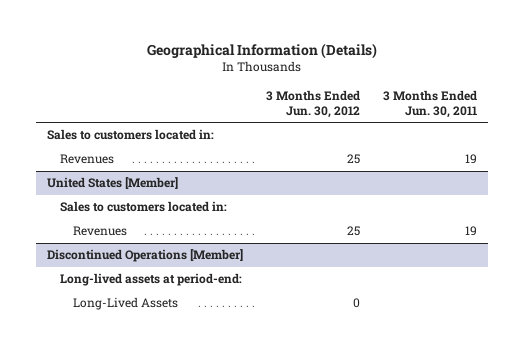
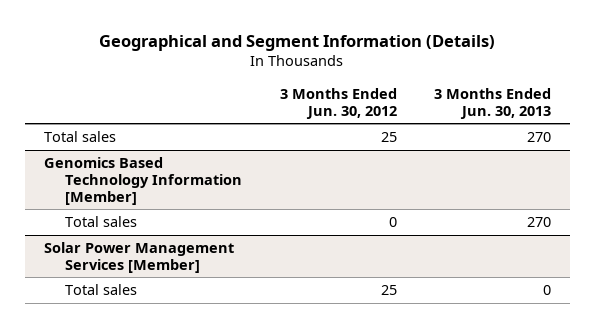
[147,42,378,59] Geographical Information (Details) -> [99,35,496,52] Geographical and Segment Information (Details)
[382,89,477,119] 3 Months Ended Jun. 30, 2011 -> none
none -> [434,87,552,119] 3 Months Ended Jun. 30, 2013
[47,129,215,141] Sales to customers located in: -> none
[47,177,179,190] United States [Member] -> none
[60,201,228,213] Sales to customers located in: -> none
[73,226,128,237] Revenues -> none
[47,249,244,263] Discontinued Operations [Member] -> none
[60,273,243,287] Long-lived assets at period-end: -> none
[73,297,179,311] Long-Lived Assets -> none
[60,154,115,165] Revenues -> [43,130,116,142] Total sales
none -> [43,156,242,205] Genomics Based Technology Information [Member]
none -> [64,215,137,227] Total sales
none -> [43,241,234,273] Solar Power Management Services [Member]
none -> [64,283,137,295] Total sales

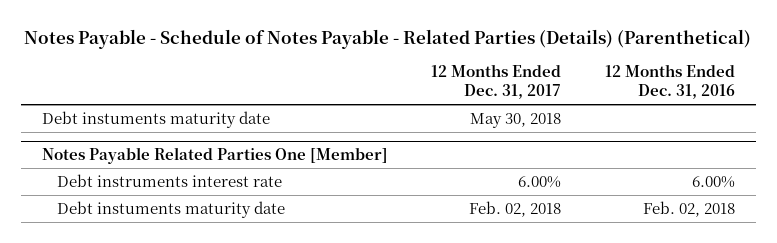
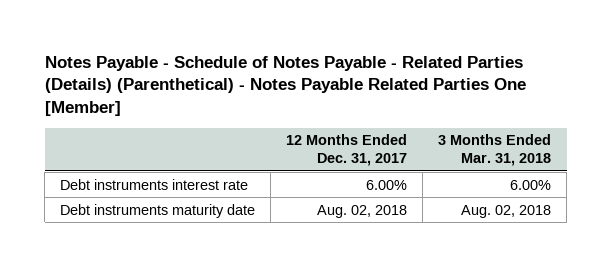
[24,28,752,49] Notes Payable - Schedule of Notes Payable - Related Parties (Details) (Parenthetical) -> [44,55,526,117] Notes Payable - Schedule of Notes Payable - Related Parties (Details) (Parenthetical) - Notes Payable Related Parties One [Member]
[604,64,735,100] 12 Months Ended Dec. 31, 2016 -> none
none -> [438,134,552,167] 3 Months Ended Mar. 31, 2018
[42,110,271,128] Debt instuments maturity date -> none
[42,147,389,165] Notes Payable Related Parties One [Member] -> none
[56,200,285,218] Debt instuments maturity date -> [60,203,256,218] Debt instruments maturity date
[469,200,562,217] Feb. 02, 2018 -> [317,204,408,218] Aug. 02, 2018

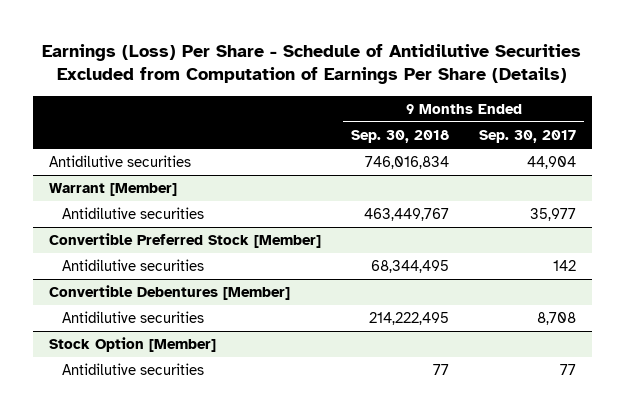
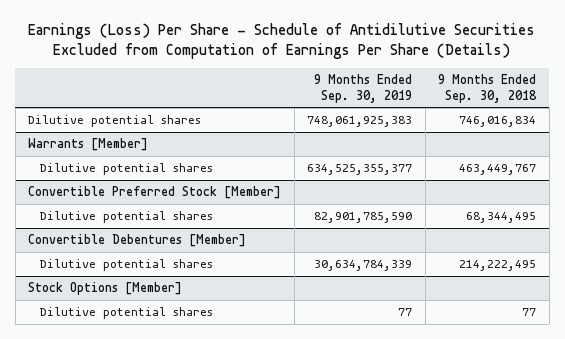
[479,130,577,144] Sep. 30, 2017 -> none
none -> [314,74,413,103] 9 Months Ended Sep. 30, 2019
[48,155,191,168] Antidilutive securities -> [28,115,202,128] Dilutive potential shares
[48,183,177,197] Warrant [Member] -> [28,138,149,152] Warrants [Member]
[61,207,204,220] Antidilutive securities -> [39,163,213,176] Dilutive potential shares
[61,259,204,272] Antidilutive securities -> [39,211,213,224] Dilutive potential shares
[61,311,204,324] Antidilutive securities -> [39,259,213,272] Dilutive potential shares
[48,337,216,353] Stock Option [Member] -> [28,282,183,296] Stock Options [Member]
[61,363,204,376] Antidilutive securities -> [39,307,213,320] Dilutive potential shares

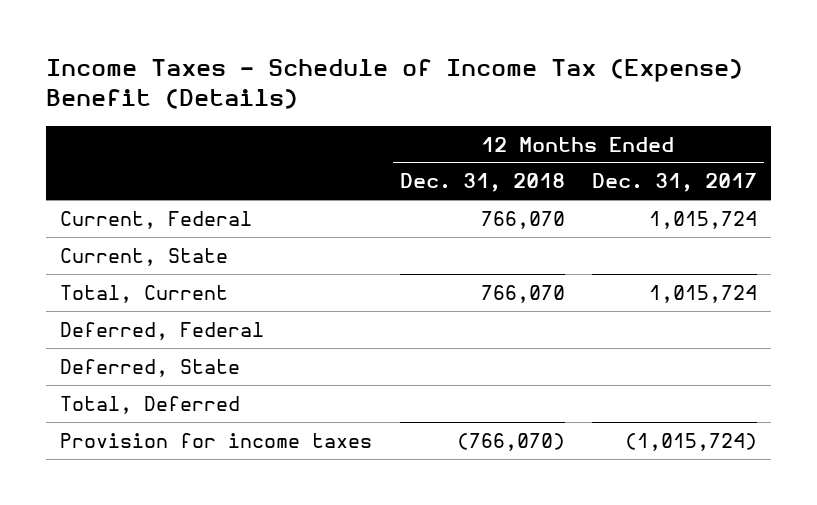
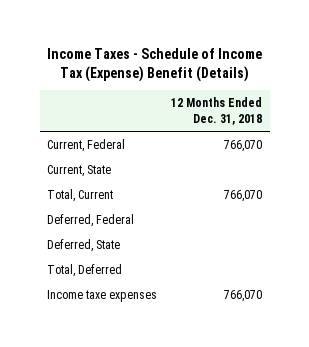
[592,173,758,193] Dec. 31, 2017 -> none
[59,432,372,448] Provision for income taxes -> none
none -> [47,290,158,303] Income taxe expenses

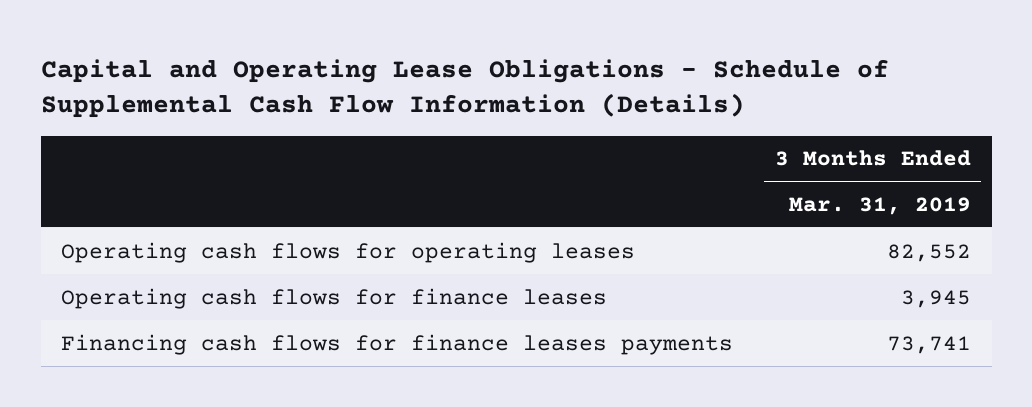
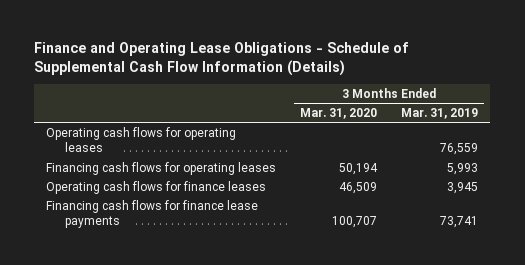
[40,58,889,119] Capital and Operating Lease Obligations - Schedule of Supplemental Cash Flow Information (Details) -> [34,42,410,76] Finance and Operating Lease Obligations - Schedule of Supplemental Cash Flow Information (Details)
none -> [300,107,378,119] Mar. 31, 2020
[886,243,971,262] 82,552 -> [440,143,479,156] 76,559
none -> [46,161,277,175] Financing cash flows for operating leases
[61,333,734,355] Financing cash flows for finance leases payments -> [46,199,259,229] Financing cash flows for finance lease payments

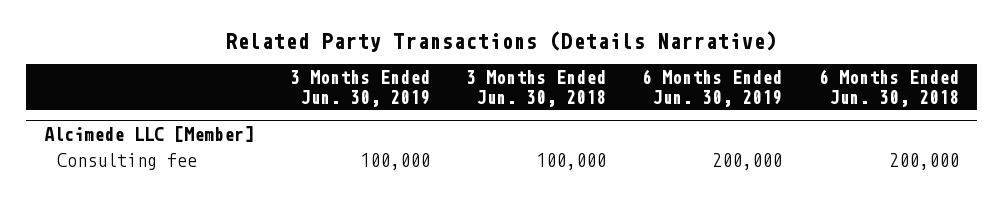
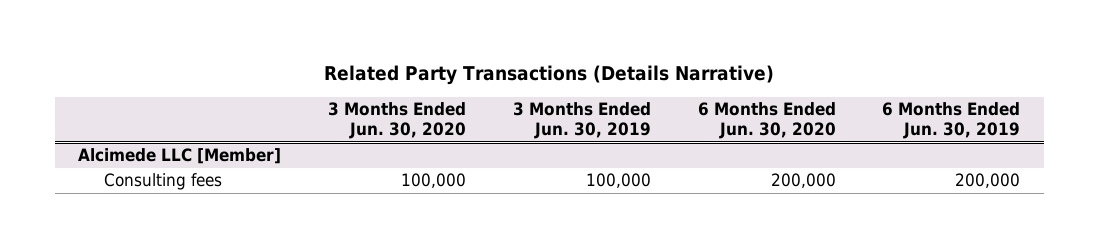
[466,70,607,107] 3 Months Ended Jun. 30, 2018 -> none
[818,69,959,107] 6 Months Ended Jun. 30, 2018 -> none
none -> [328,101,467,140] 3 Months Ended Jun. 30, 2020
none -> [697,101,836,140] 6 Months Ended Jun. 30, 2020
[56,152,197,170] Consulting fee -> [104,173,223,191] Consulting fees

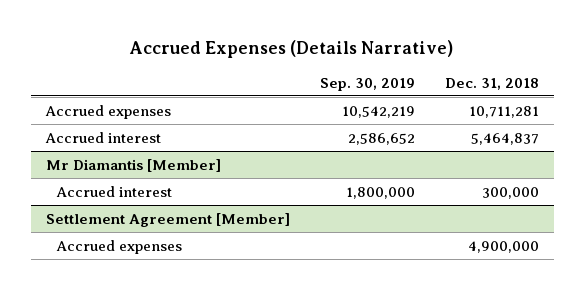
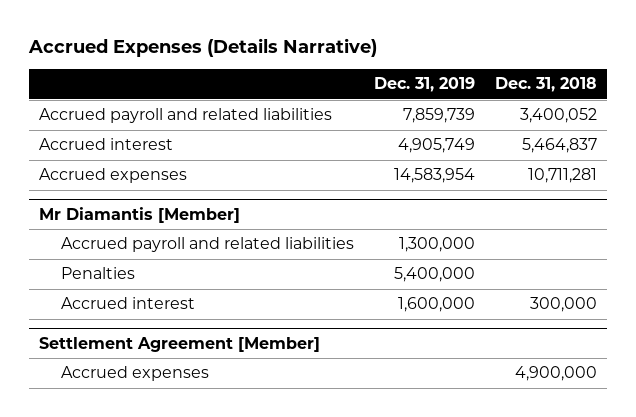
[319,77,415,91] Sep. 30, 2019 -> none
none -> [373,77,475,93] Dec. 31, 2019
none -> [38,108,332,124] Accrued payroll and related liabilities
[44,104,171,119] Accrued expenses -> [38,168,187,184] Accrued expenses
none -> [60,237,354,253] Accrued payroll and related liabilities
none -> [60,267,135,280] Penalties

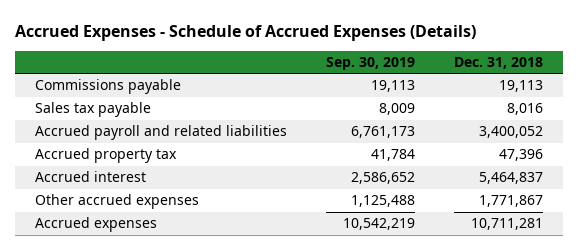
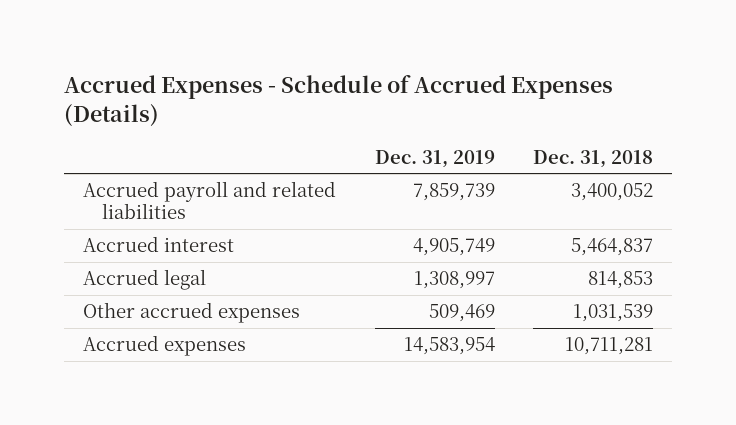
[326,57,416,71] Sep. 30, 2019 -> none
none -> [374,149,495,168] Dec. 31, 2019
[34,79,181,95] Commissions payable -> none
[34,102,151,118] Sales tax payable -> none
[34,148,177,164] Accrued property tax -> none
none -> [83,269,207,291] Accrued legal
[479,195,544,208] 1,771,867 -> [573,304,654,323] 1,031,539

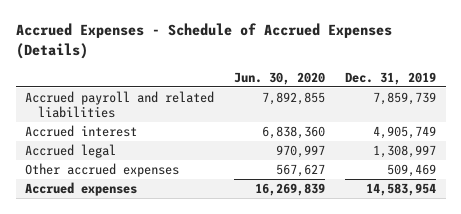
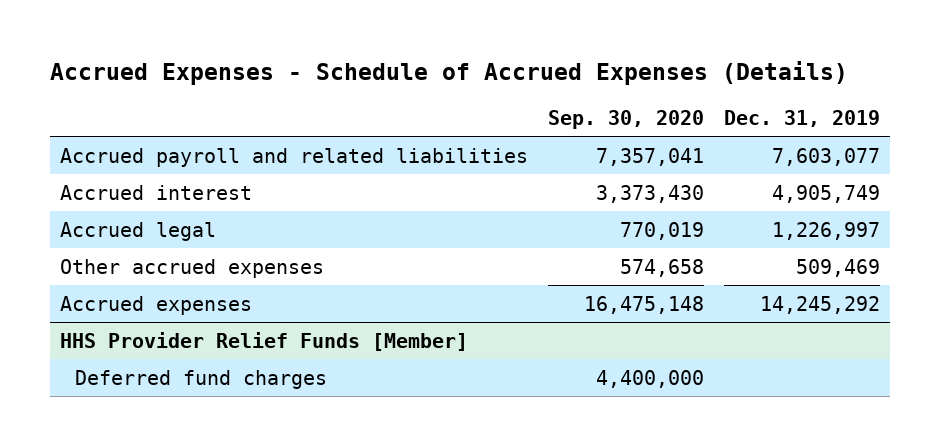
[234,71,326,85] Jun. 30, 2020 -> none
none -> [547,109,704,129] Sep. 30, 2020
[372,91,436,105] 7,859,739 -> [771,147,880,166] 7,603,077
[372,144,436,158] 1,308,997 -> [771,221,880,240] 1,226,997
[365,182,436,196] 14,583,954 -> [759,295,880,314] 14,245,292
none -> [59,331,468,351] HHS Provider Relief Funds [Member]
none -> [75,369,328,389] Deferred fund charges

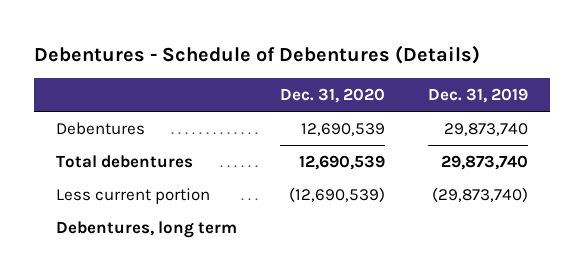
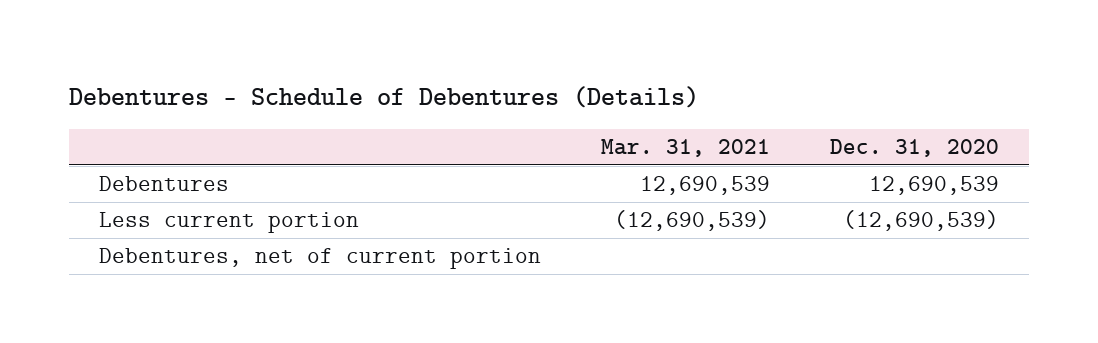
[428,87,529,103] Dec. 31, 2019 -> none
none -> [600,138,770,157] Mar. 31, 2021
[55,155,193,169] Total debentures -> none
[55,221,237,239] Debentures, long term -> [98,248,541,270] Debentures, net of current portion

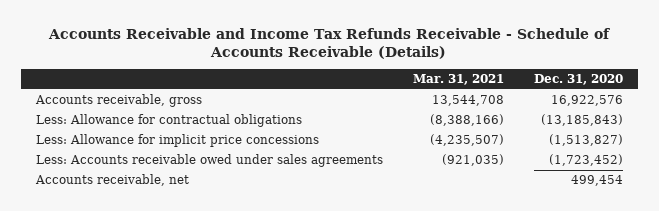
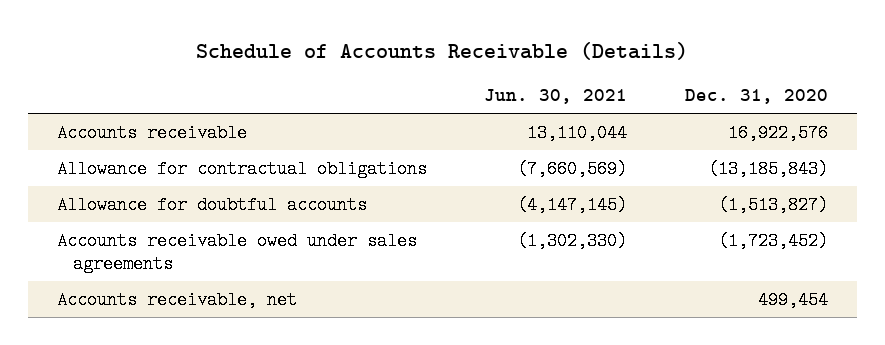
[48,27,611,60] Accounts Receivable and Income Tax Refunds Receivable - Schedule of Accounts Receivable (Details) -> [196,42,689,61] Schedule of Accounts Receivable (Details)
[412,73,504,85] Mar. 31, 2021 -> none
none -> [484,89,628,105] Jun. 30, 2021
[34,94,202,108] Accounts receivable, gross -> [56,123,247,142] Accounts receivable
[35,114,302,128] Less: Allowance for contractual obligations -> [56,159,427,178] Allowance for contractual obligations
[35,134,319,148] Less: Allowance for implicit price concessions -> [56,195,367,214] Allowance for doubtful accounts
[35,154,383,168] Less: Accounts receivable owed under sales agreements -> [56,231,417,273] Accounts receivable owed under sales agreements

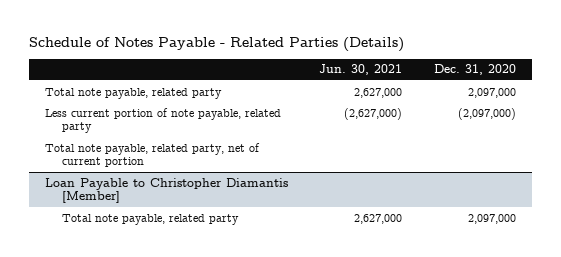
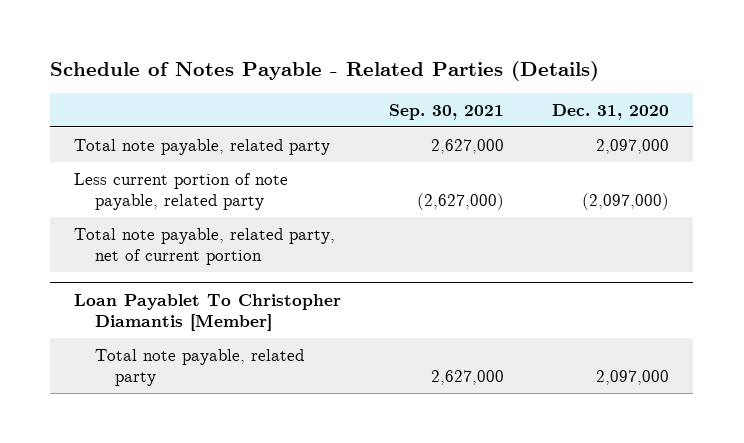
[319,64,403,76] Jun. 30, 2021 -> none
none -> [389,103,505,120] Sep. 30, 2021
[44,177,288,204] Loan Payable to Christopher Diamantis [Member] -> [74,293,342,332] Loan Payablet To Christopher Diamantis [Member]

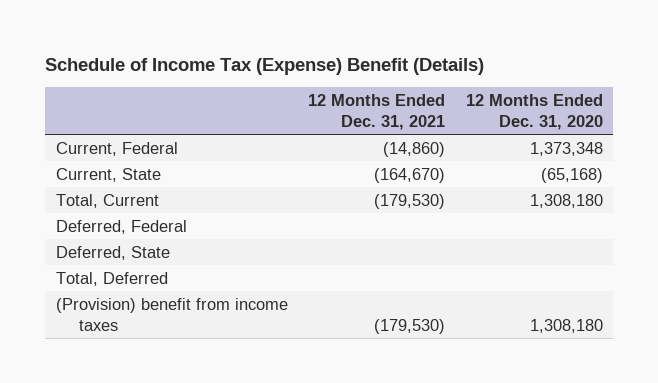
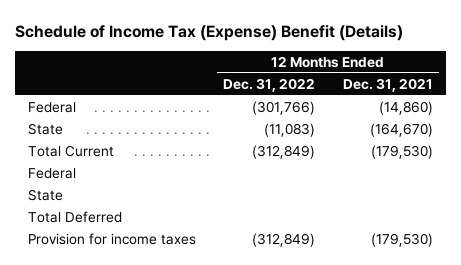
[465,93,603,130] 12 Months Ended Dec. 31, 2020 -> none
none -> [223,77,316,92] Dec. 31, 2022
[55,141,178,156] Current, Federal -> [28,102,77,114] Federal
[55,167,161,182] Current, State -> [28,123,64,136] State
[55,193,159,208] Total, Current -> [28,145,115,158] Total Current
[55,219,187,234] Deferred, Federal -> [28,168,77,180] Federal
[55,245,170,260] Deferred, State -> [28,189,64,202] State
[55,271,168,286] Total, Deferred -> [28,211,123,224] Total Deferred
[55,297,288,331] (Provision) benefit from income taxes -> [28,233,197,246] Provision for income taxes

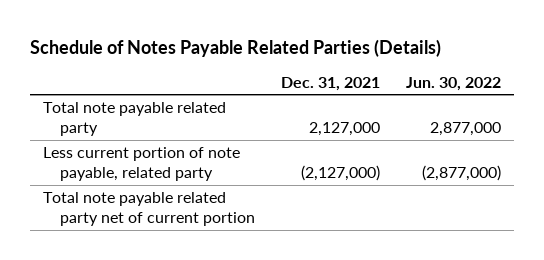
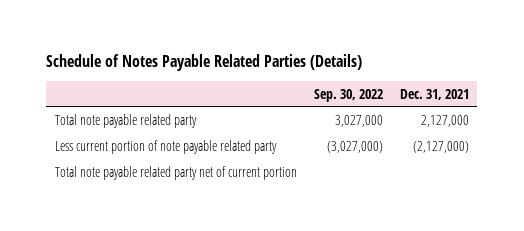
[405,76,501,91] Jun. 30, 2022 -> none
none -> [313,88,383,102] Sep. 30, 2022
[42,146,240,182] Less current portion of note payable, related party -> [54,139,277,154] Less current portion of note payable related party

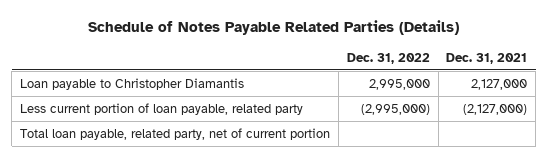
[313,88,383,102] Sep. 30, 2022 -> none
none -> [346,52,430,64] Dec. 31, 2022
[54,113,197,128] Total note payable related party -> [20,77,245,90] Loan payable to Christopher Diamantis
[54,139,277,154] Less current portion of note payable related party -> [20,102,304,115] Less current portion of loan payable, related party
[54,165,297,180] Total note payable related party net of current portion -> [20,127,331,140] Total loan payable, related party, net of current portion

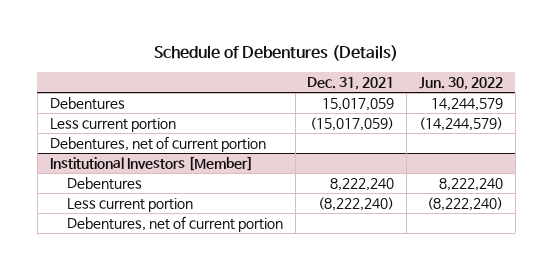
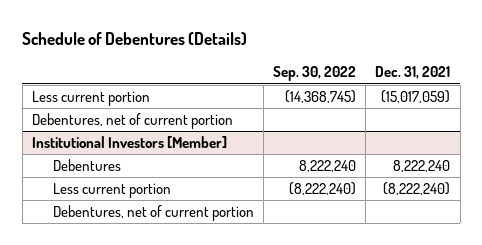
[419,77,504,91] Jun. 30, 2022 -> none
none -> [273,66,357,82] Sep. 30, 2022
[49,96,125,110] Debentures -> none

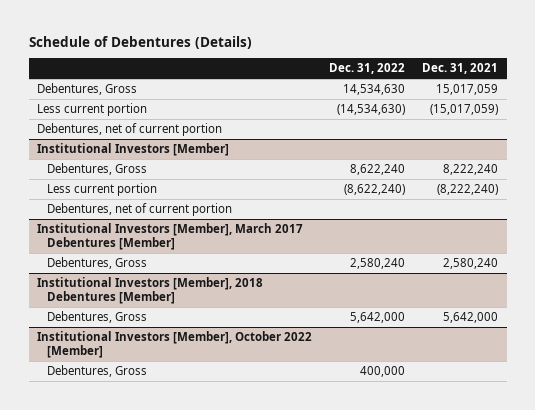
[273,66,357,82] Sep. 30, 2022 -> none
none -> [329,63,406,75] Dec. 31, 2022
none -> [37,83,138,96] Debentures, Gross
[53,159,122,172] Debentures -> [47,163,148,176] Debentures, Gross
none -> [37,223,304,251] Institutional Investors [Member], March 2017 Debentures [Member]
none -> [47,257,148,270] Debentures, Gross
none -> [37,277,264,305] Institutional Investors [Member], 2018 Debentures [Member]
none -> [47,311,148,324] Debentures, Gross
none -> [37,331,313,359] Institutional Investors [Member], October 2022 [Member]
none -> [47,365,148,378] Debentures, Gross

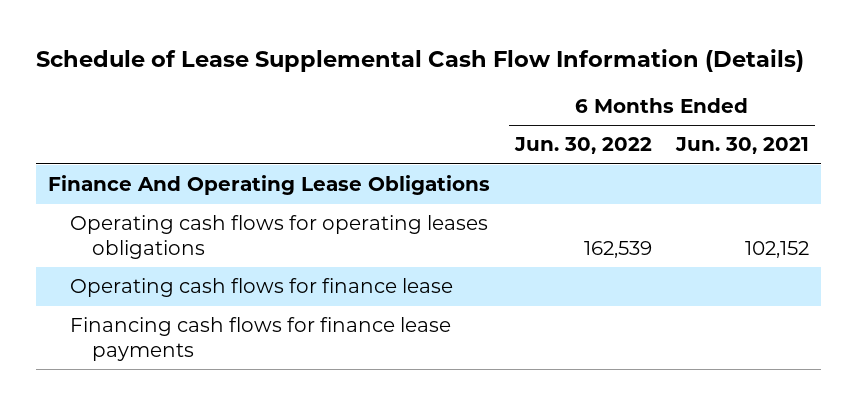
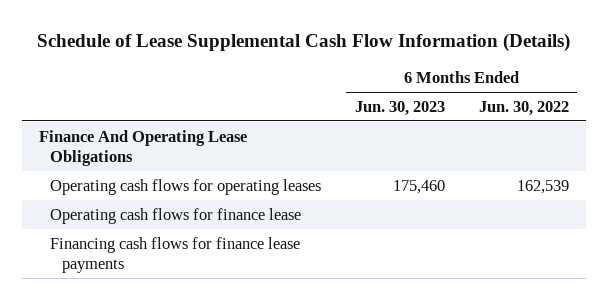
[675,137,810,155] Jun. 30, 2021 -> none
none -> [354,100,445,116] Jun. 30, 2023
[70,215,489,259] Operating cash flows for operating leases obligations -> [50,178,322,195] Operating cash flows for operating leases

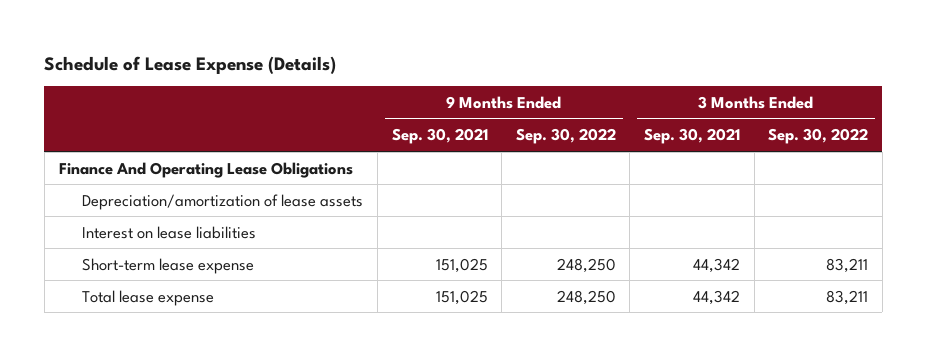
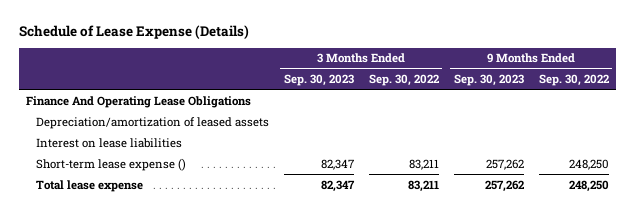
[391,128,488,145] Sep. 30, 2021 -> none
[644,128,741,145] Sep. 30, 2021 -> none
none -> [283,74,354,87] Sep. 30, 2023
none -> [453,74,524,87] Sep. 30, 2023
[82,193,364,210] Depreciation/amortization of lease assets -> [35,116,269,129] Depreciation/amortization of leased assets
[82,257,255,274] Short-term lease expense -> [35,157,186,171] Short-term lease expense ()

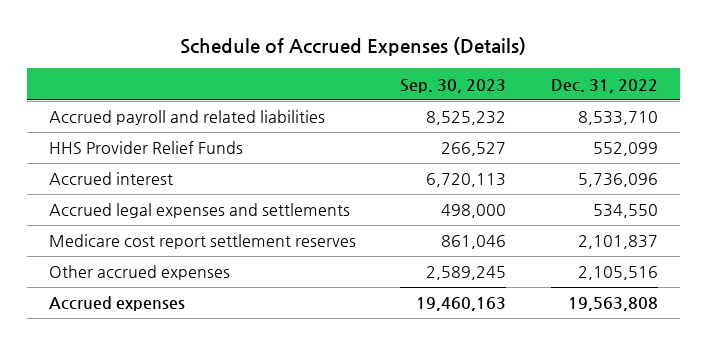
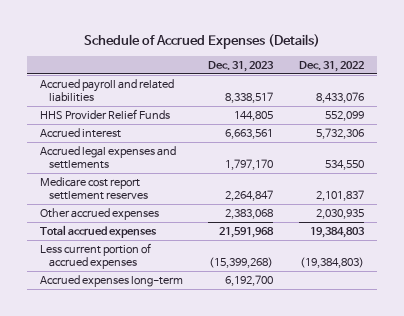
[400,78,507,93] Sep. 30, 2023 -> none
none -> [208,60,275,72] Dec. 31, 2023
[577,111,658,126] 8,533,710 -> [315,92,364,104] 8,433,076
[577,173,658,188] 5,736,096 -> [315,127,364,139] 5,732,306
[577,266,658,281] 2,105,516 -> [315,208,364,219] 2,030,935
none -> [40,224,158,238] Total accrued expenses
[49,296,186,312] Accrued expenses -> [40,242,152,270] Less current portion of accrued expenses
[567,297,658,312] 19,563,808 -> [299,257,364,269] (19,384,803)
none -> [40,274,184,287] Accrued expenses long-term

